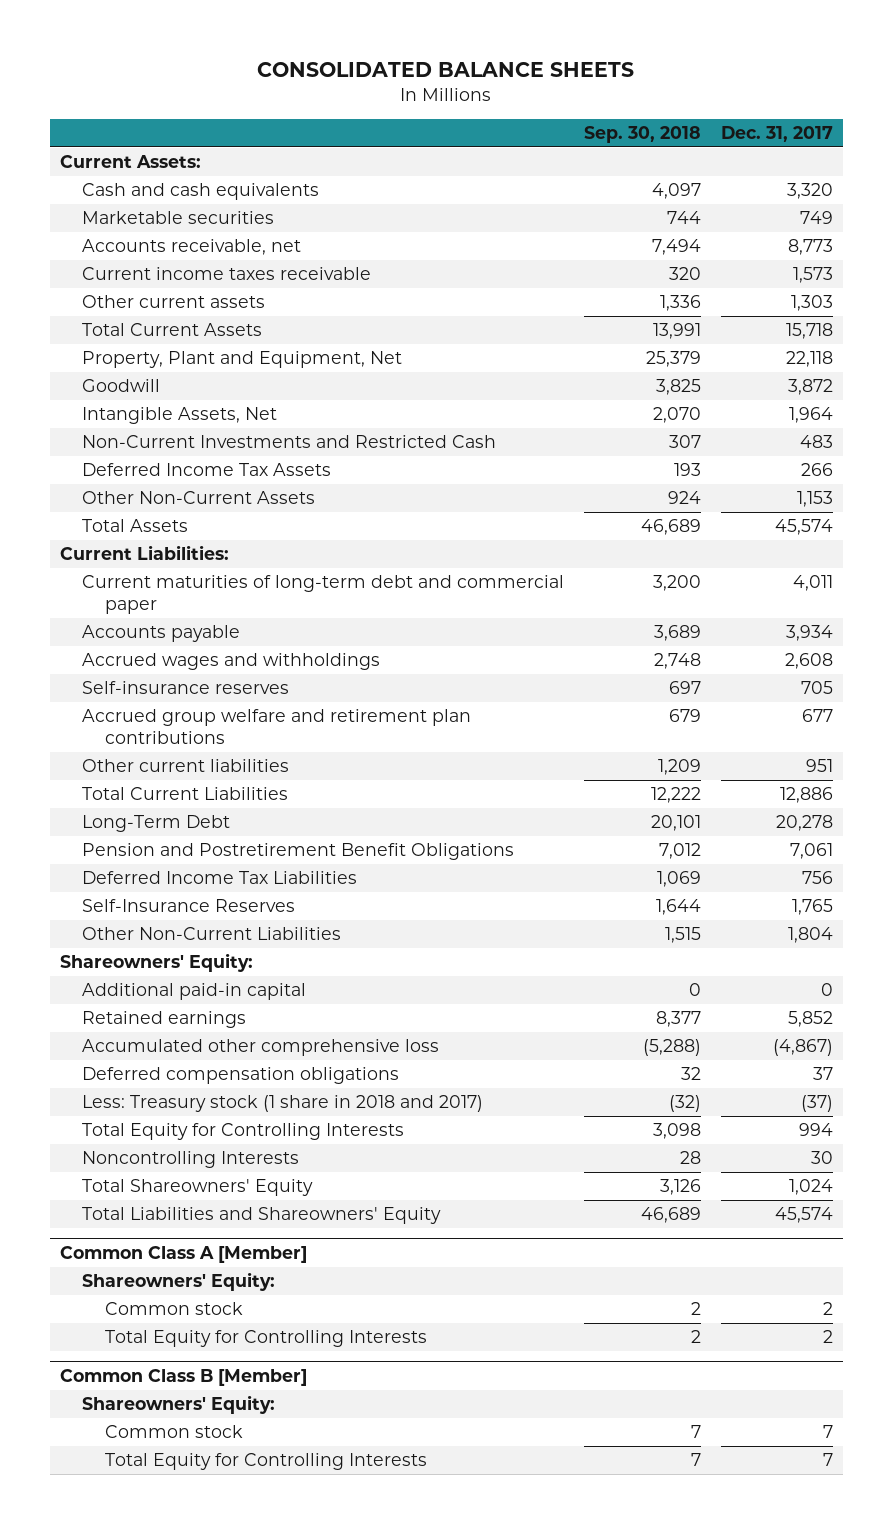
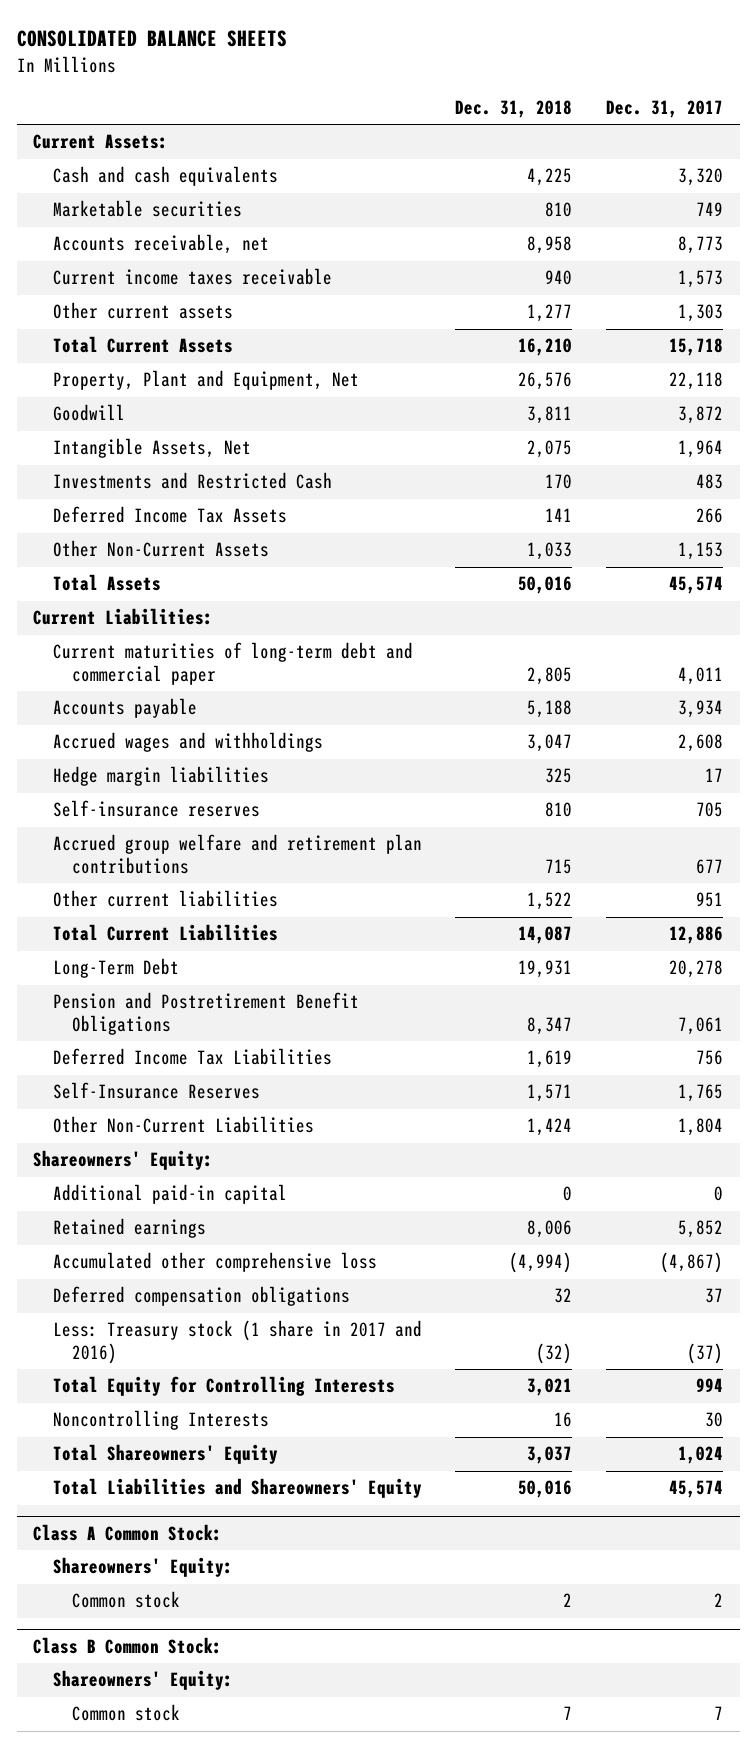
[584,125,702,143] Sep. 30, 2018 -> none
none -> [455,100,573,119] Dec. 31, 2018
[82,435,497,449] Non-Current Investments and Restricted Cash -> [52,472,332,490] Investments and Restricted Cash
none -> [52,766,269,787] Hedge margin liabilities
[82,1095,484,1113] Less: Treasury stock (1 share in 2018 and 2017) -> [52,1320,422,1365] Less: Treasury stock (1 share in 2017 and 2016)
[59,1246,307,1264] Common Class A [Member] -> [33,1523,223,1541] Class A Common Stock:
[105,1330,428,1348] Total Equity for Controlling Interests -> none
[59,1369,307,1387] Common Class B [Member] -> [33,1636,223,1654] Class B Common Stock:
[105,1453,428,1471] Total Equity for Controlling Interests -> none

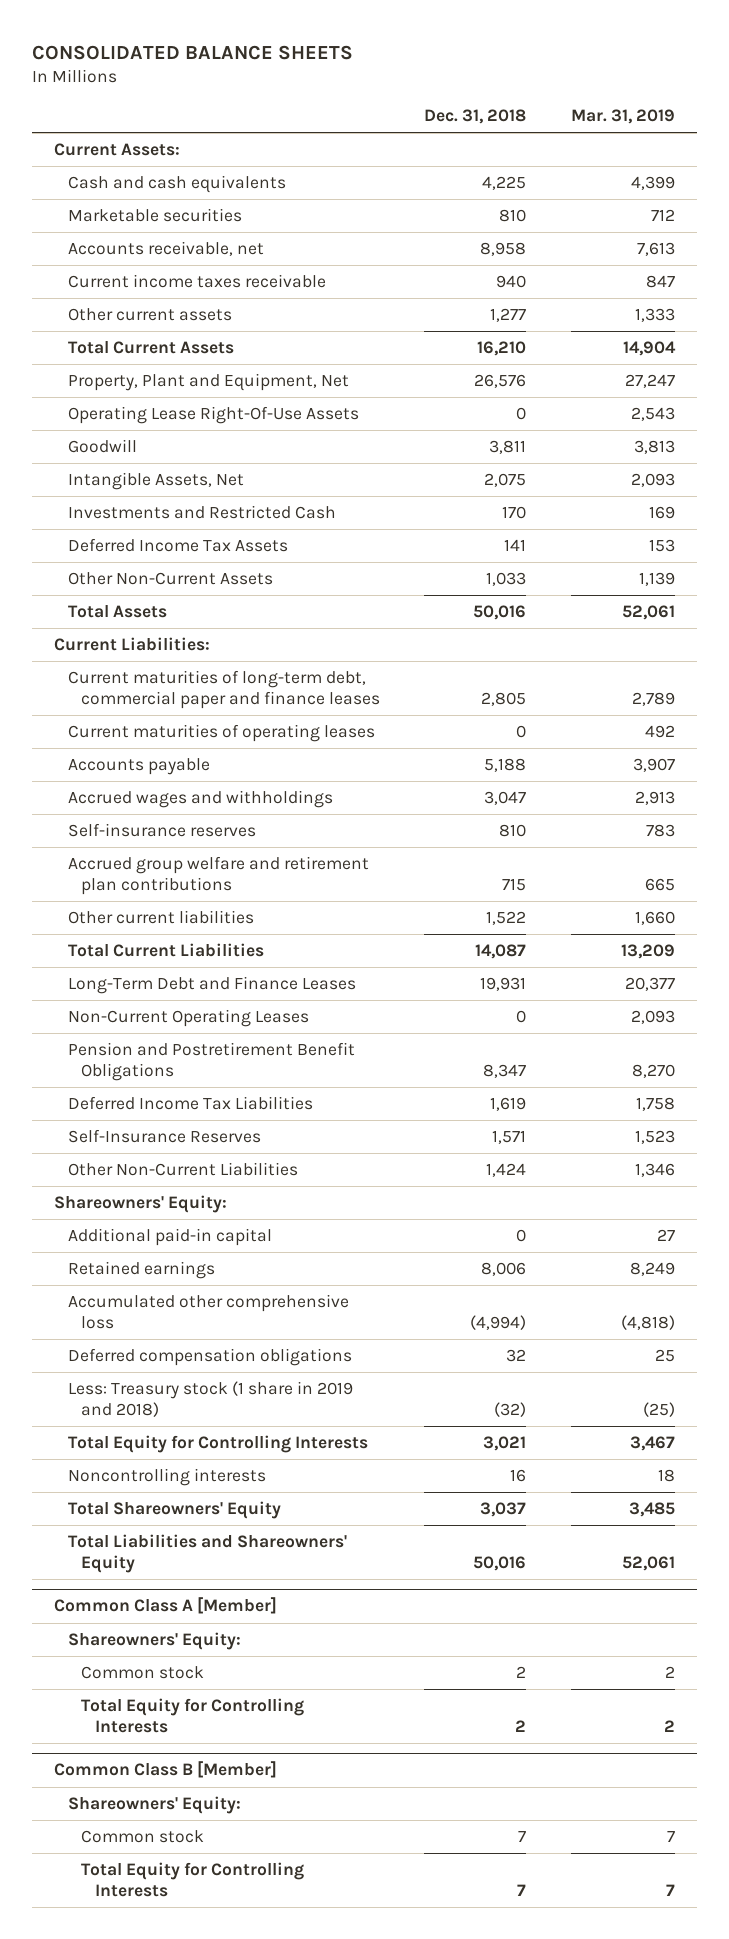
[605,100,723,119] Dec. 31, 2017 -> none
none -> [570,109,675,125] Mar. 31, 2019
none -> [67,406,359,425] Operating Lease Right-Of-Use Assets
[52,642,413,686] Current maturities of long-term debt and commercial paper -> [67,670,381,709] Current maturities of long-term debt, commercial paper and finance leases
none -> [67,724,375,743] Current maturities of operating leases
[52,766,269,787] Hedge margin liabilities -> none
[52,958,179,979] Long-Term Debt -> [67,976,356,995] Long-Term Debt and Finance Leases
none -> [67,1009,309,1028] Non-Current Operating Leases
[52,1320,422,1365] Less: Treasury stock (1 share in 2017 and 2016) -> [67,1381,353,1417] Less: Treasury stock (1 share in 2019 and 2018)
[52,1410,269,1431] Noncontrolling Interests -> [67,1468,266,1487] Noncontrolling interests
[33,1523,223,1541] Class A Common Stock: -> [53,1597,277,1615] Common Class A [Member]
none -> [81,1698,305,1733] Total Equity for Controlling Interests
[33,1636,223,1654] Class B Common Stock: -> [53,1761,277,1779] Common Class B [Member]
none -> [81,1862,305,1897] Total Equity for Controlling Interests

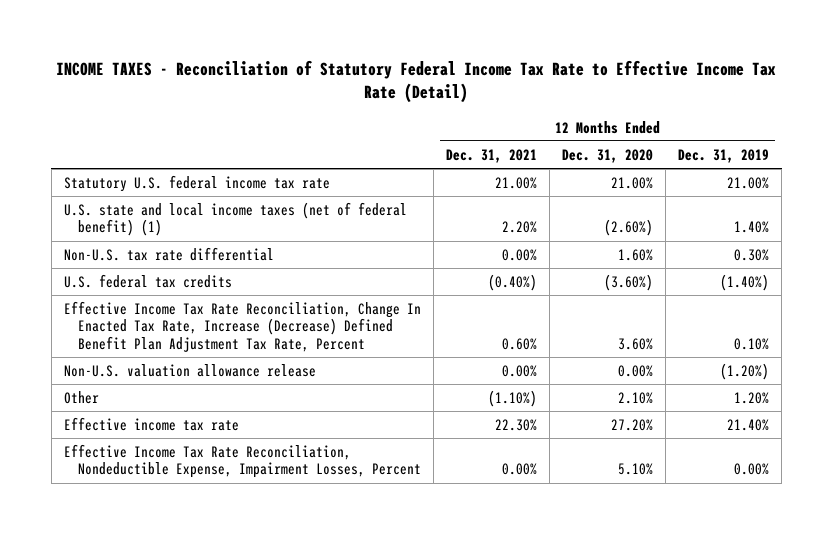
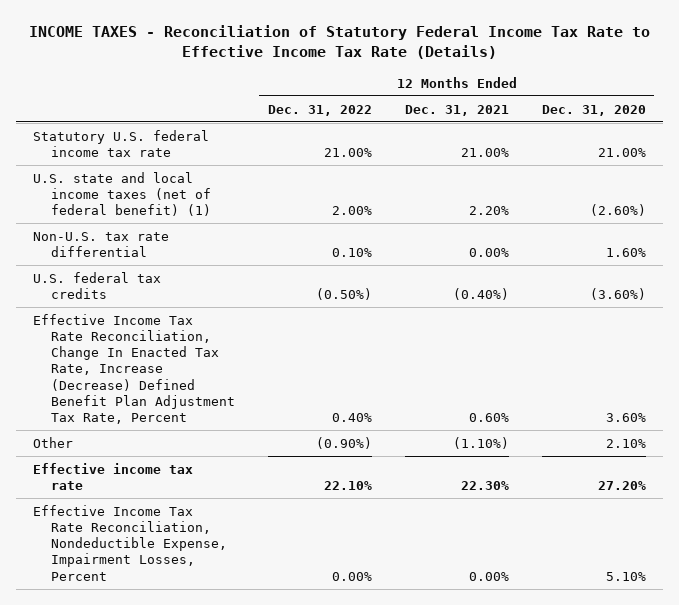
[56,59,777,104] INCOME TAXES - Reconciliation of Statutory Federal Income Tax Rate to Effective Income Tax Rate (Detail) -> [28,24,650,59] INCOME TAXES - Reconciliation of Statutory Federal Income Tax Rate to Effective Income Tax Rate (Details)
[678,148,770,163] Dec. 31, 2019 -> none
none -> [267,104,372,116] Dec. 31, 2022
[63,363,316,377] Non-U.S. valuation allowance release -> none

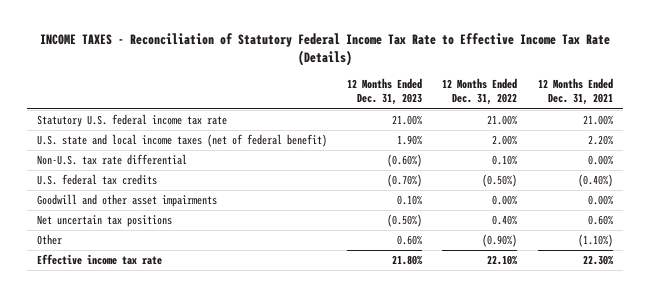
[542,104,647,116] Dec. 31, 2020 -> none
none -> [347,78,423,106] 12 Months Ended Dec. 31, 2023
[32,171,211,217] U.S. state and local income taxes (net of federal benefit) (1) -> [36,134,327,148] U.S. state and local income taxes (net of federal benefit)
none -> [36,194,217,208] Goodwill and other asset impairments
[32,313,235,424] Effective Income Tax Rate Reconciliation, Change In Enacted Tax Rate, Increase (Decrease) Defined Benefit Plan Adjustment Tax Rate, Percent -> [36,215,172,228] Net uncertain tax positions
[32,504,227,581] Effective Income Tax Rate Reconciliation, Nondeductible Expense, Impairment Losses, Percent -> none

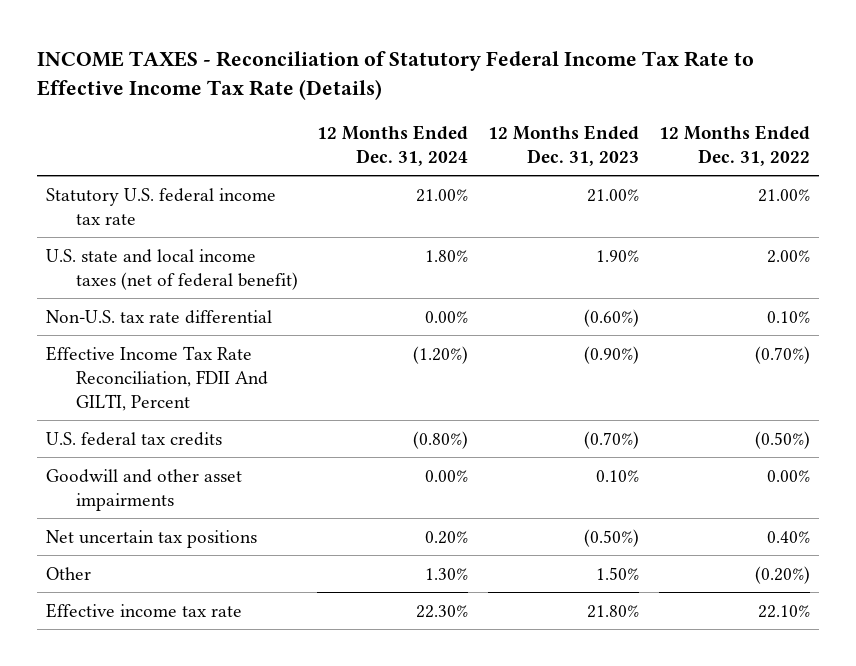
[537,78,613,106] 12 Months Ended Dec. 31, 2021 -> none
none -> [317,124,469,166] 12 Months Ended Dec. 31, 2024
none -> [46,345,268,411] Effective Income Tax Rate Reconciliation, FDII And GILTI, Percent
[397,235,423,246] 0.60% -> [595,566,639,580] 1.50%
[482,234,518,248] (0.90%) -> [754,565,810,584] (0.20%)

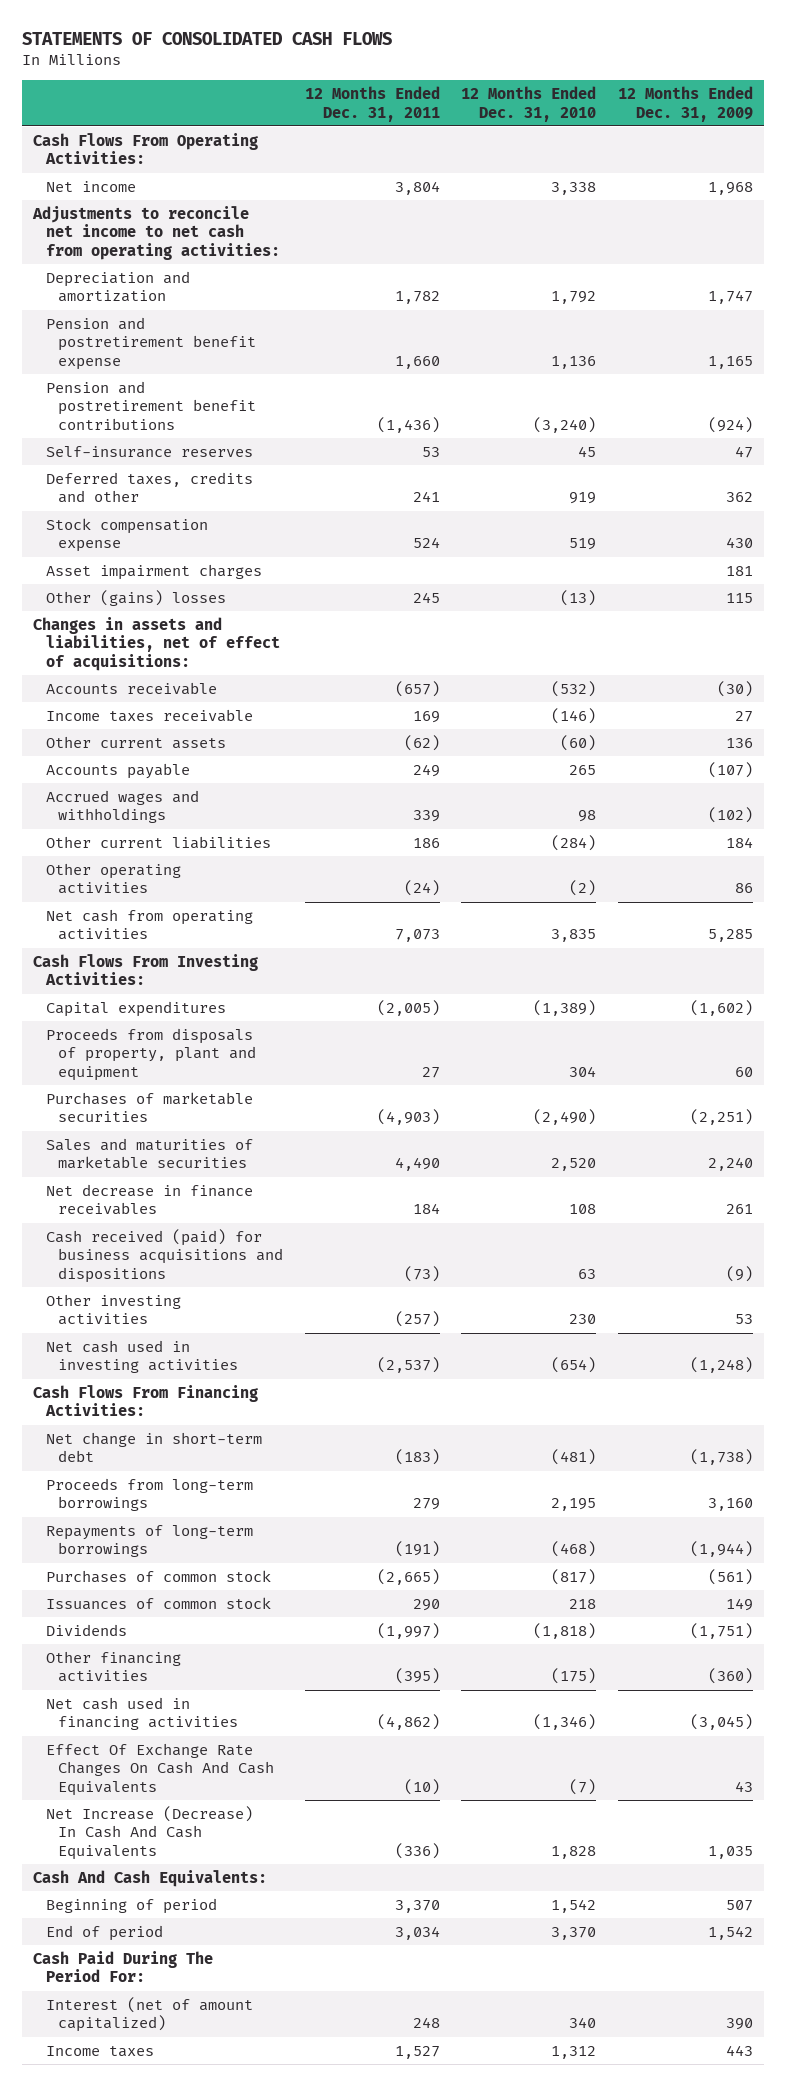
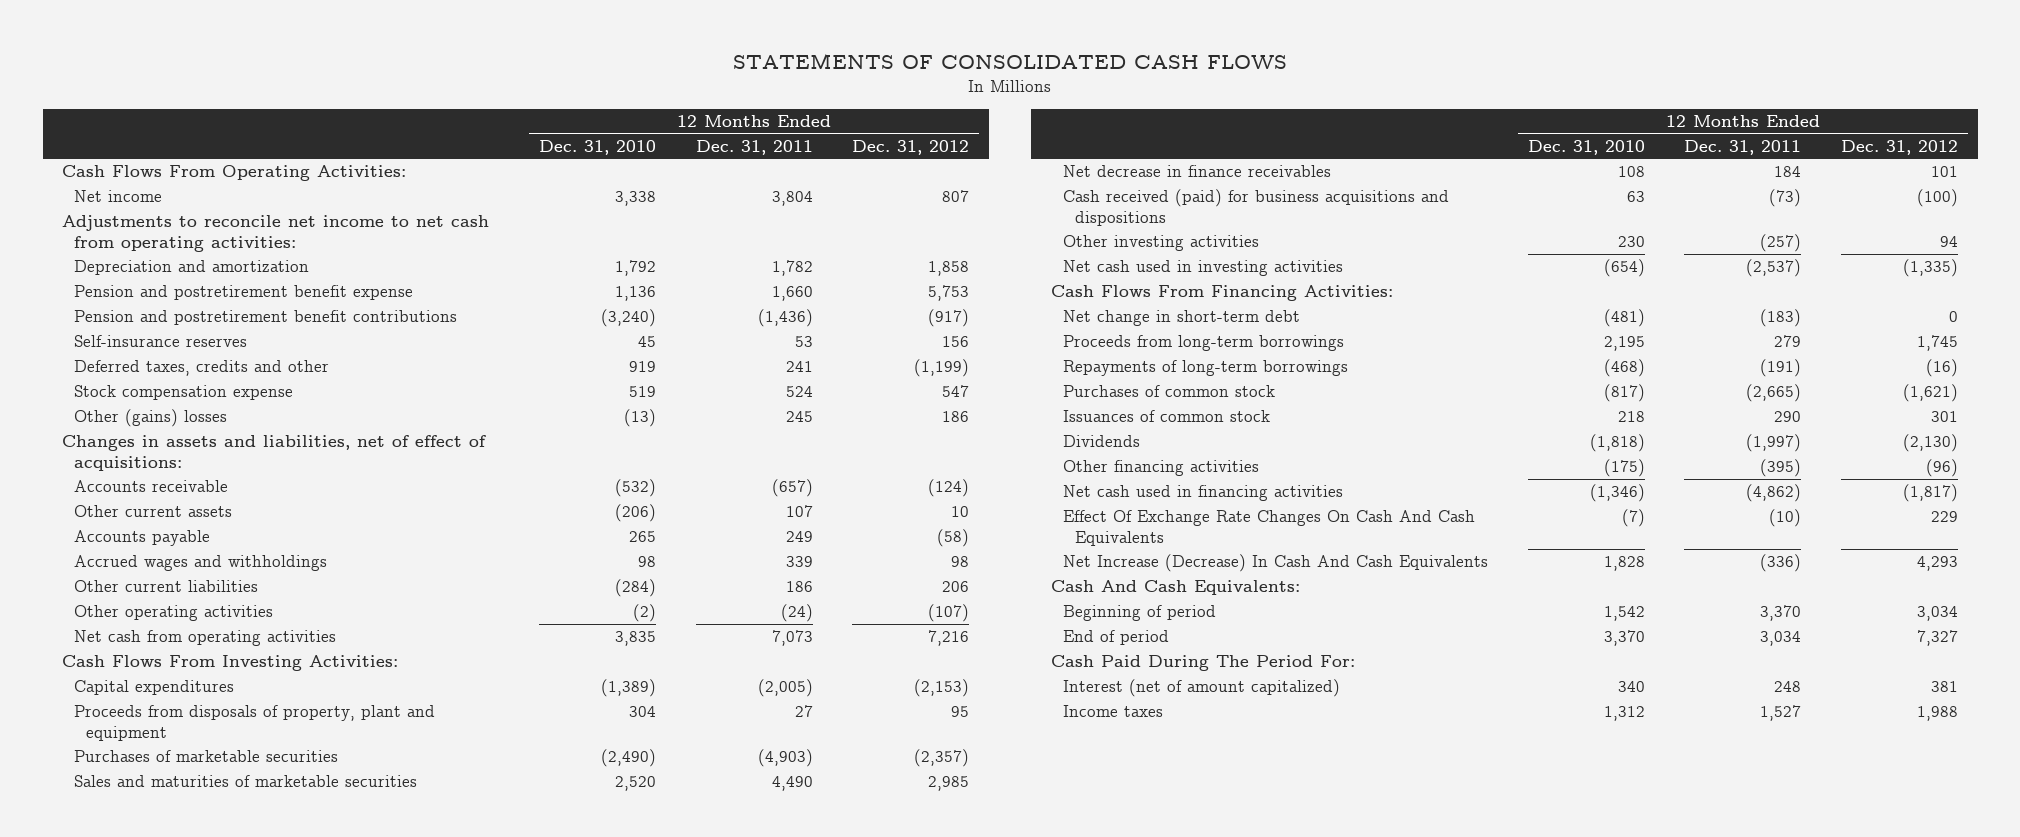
[617,85,753,122] 12 Months Ended Dec. 31, 2009 -> none
none -> [852,139,970,155] Dec. 31, 2012
[45,563,262,580] Asset impairment charges -> none
[45,708,253,722] Income taxes receivable -> none
[403,734,440,751] (62) -> [785,505,813,518] 107
[560,734,597,751] (60) -> [614,504,656,523] (206)

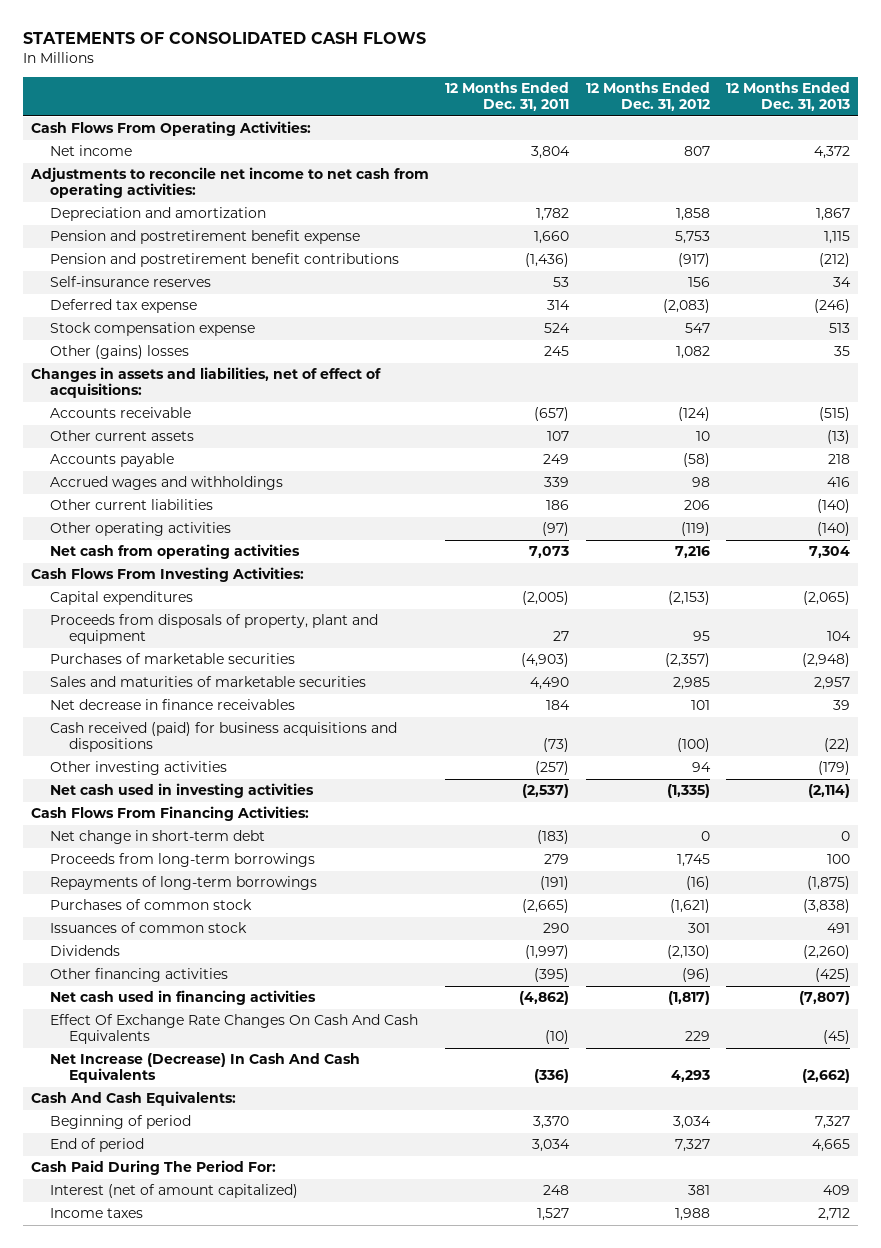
[538,139,656,155] Dec. 31, 2010 -> none
none -> [725,81,850,112] 12 Months Ended Dec. 31, 2013
[74,360,330,377] Deferred taxes, credits and other -> [50,299,198,314] Deferred tax expense
[785,361,813,373] 241 -> [547,300,571,311] 314
[914,359,970,378] (1,199) -> [662,299,710,314] (2,083)
[942,411,970,423] 186 -> [675,346,710,360] 1,082
[780,604,813,623] (24) -> [542,522,570,537] (97)
[928,604,970,623] (107) -> [680,522,710,537] (119)

